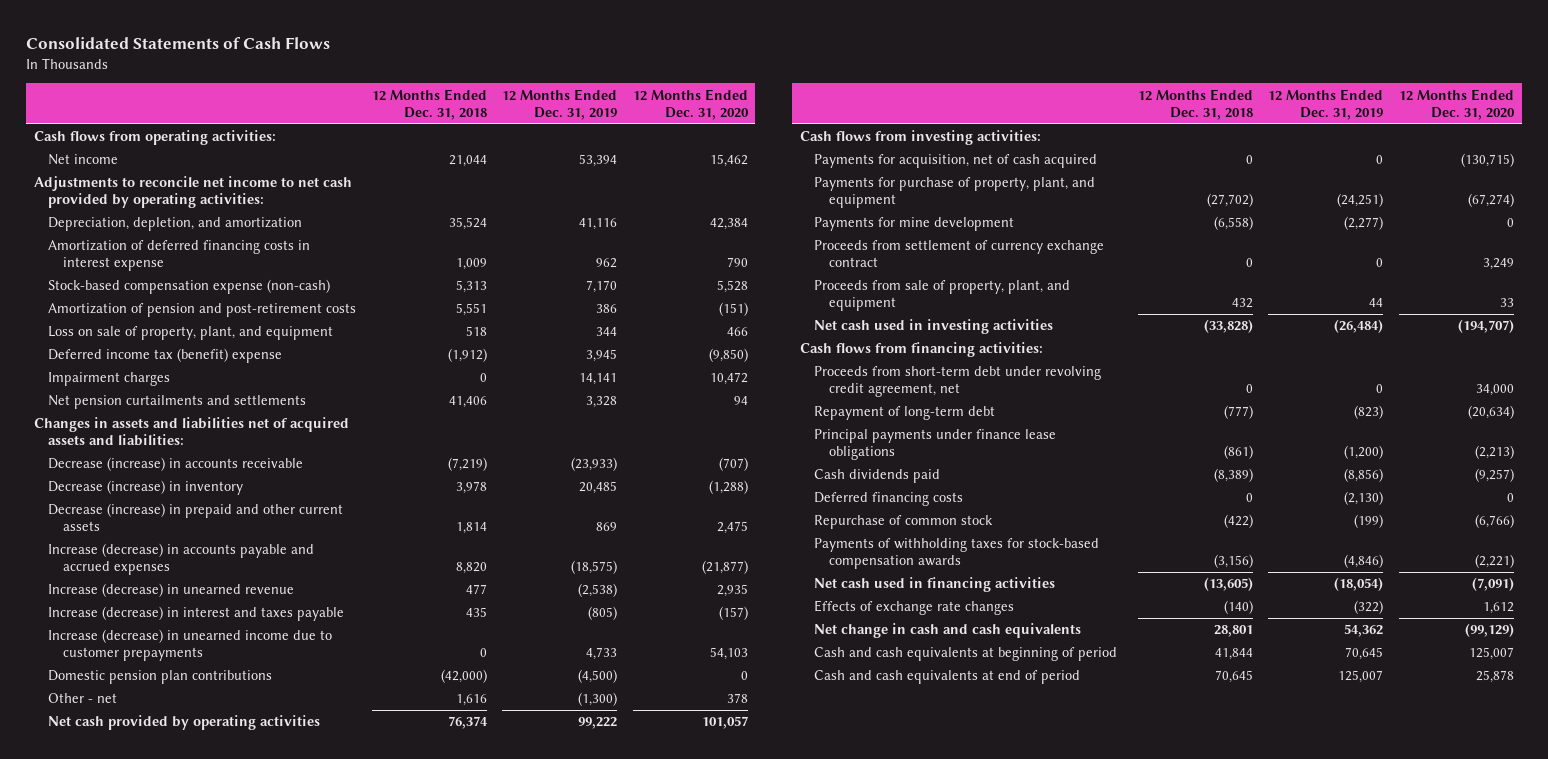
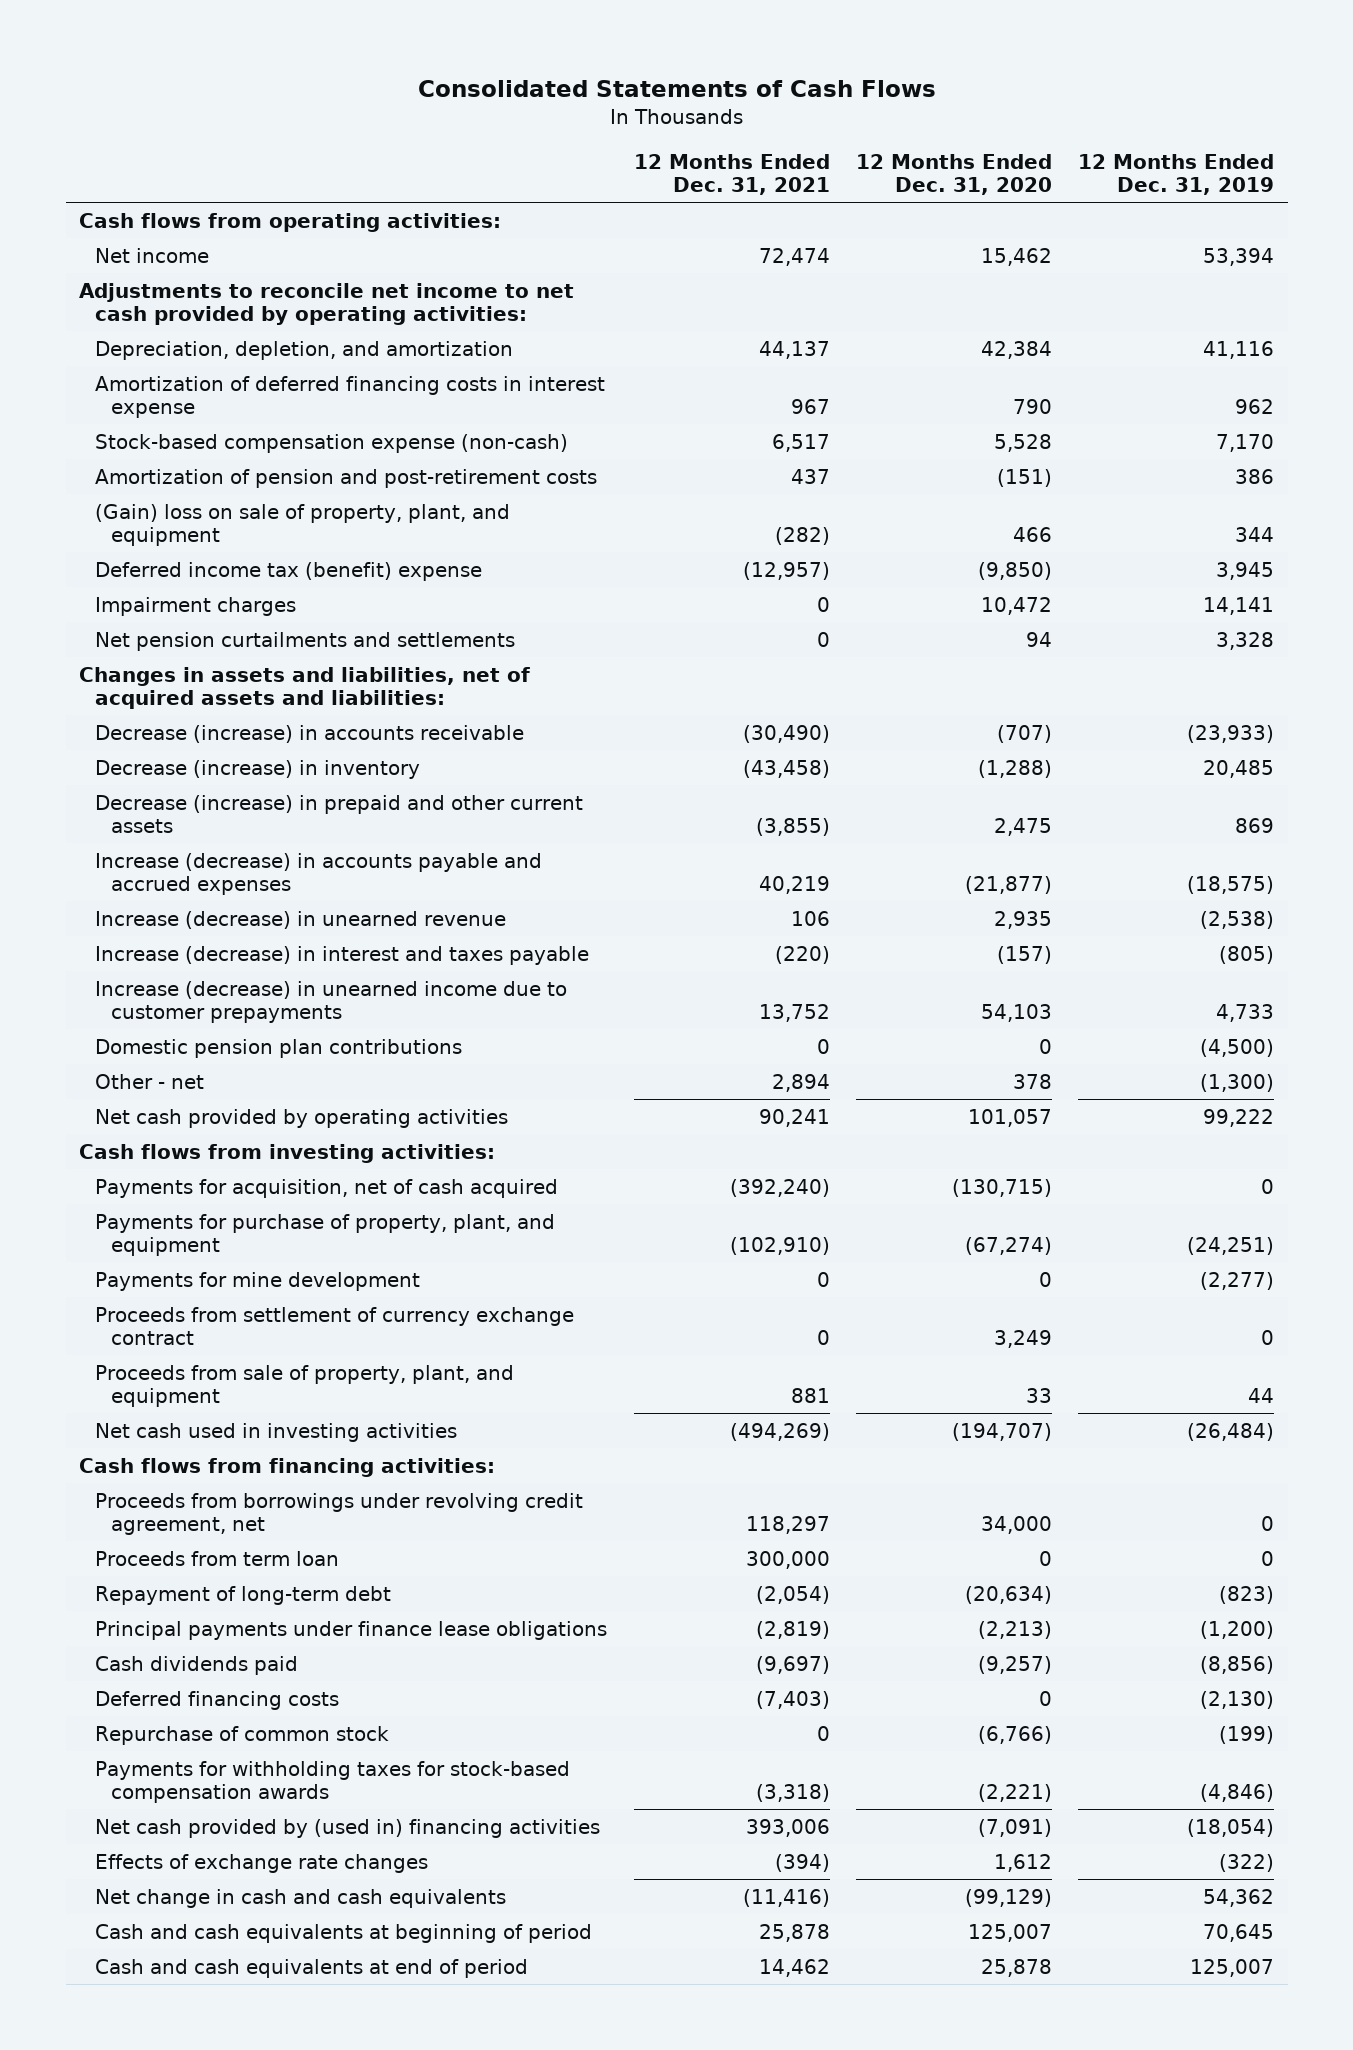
[371,88,487,120] 12 Months Ended Dec. 31, 2018 -> none
none -> [633,153,830,196] 12 Months Ended Dec. 31, 2021
[48,326,334,341] Loss on sale of property, plant, and equipment -> [95,503,511,547] (Gain) loss on sale of property, plant, and equipment
[33,417,349,447] Changes in assets and liabilities net of acquired assets and liabilities: -> [78,666,530,710] Changes in assets and liabilities, net of acquired assets and liabilities:
[814,366,1102,398] Proceeds from short-term debt under revolving credit agreement, net -> [95,1492,584,1536] Proceeds from borrowings under revolving credit agreement, net
none -> [95,1550,340,1566] Proceeds from term loan
[814,538,1100,570] Payments of withholding taxes for stock-based compensation awards -> [95,1760,571,1804] Payments for withholding taxes for stock-based compensation awards
[814,577,1056,593] Net cash used in financing activities -> [95,1818,601,1838] Net cash provided by (used in) financing activities

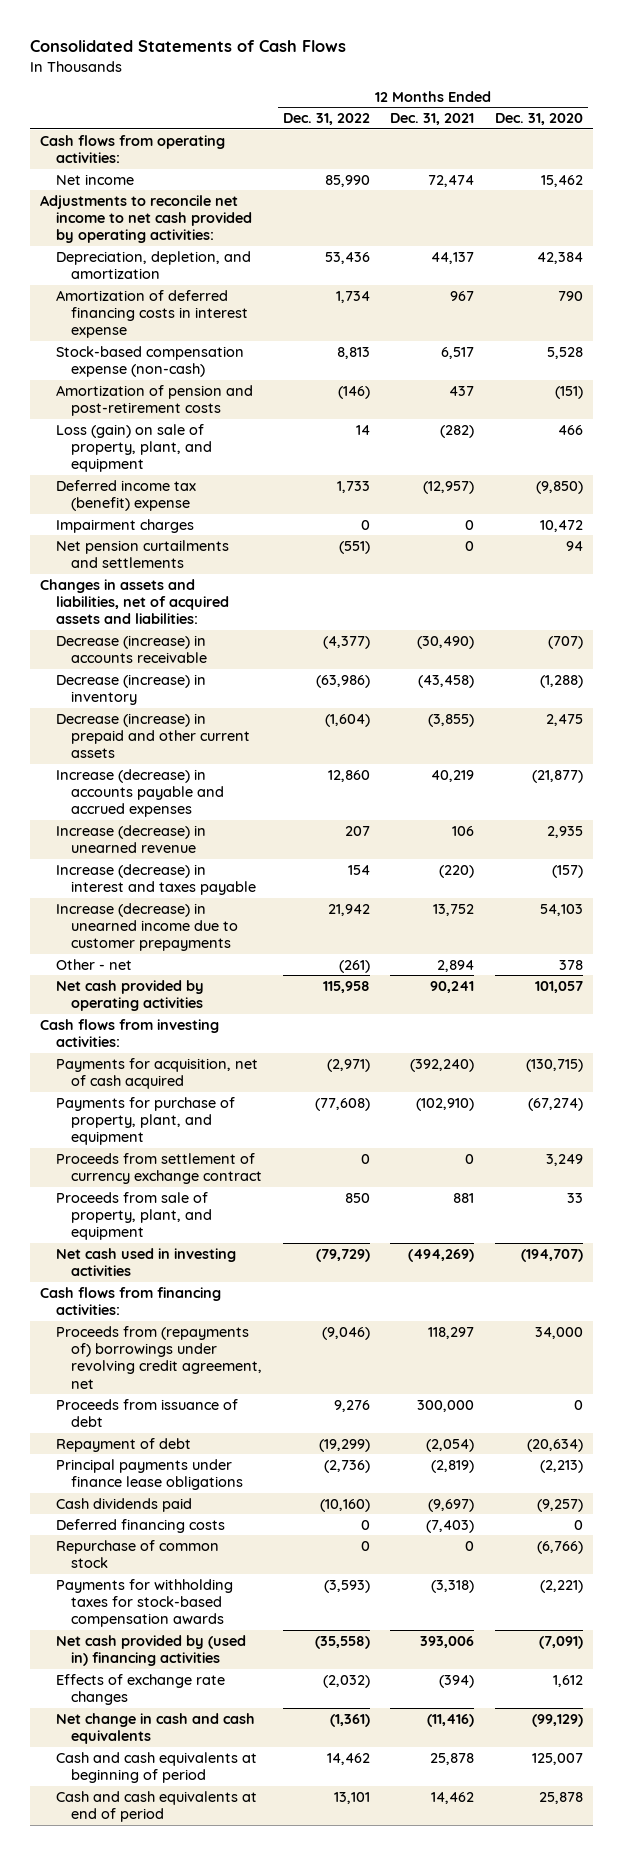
[1078,153,1275,196] 12 Months Ended Dec. 31, 2019 -> none
none -> [282,113,370,126] Dec. 31, 2022
[95,503,511,547] (Gain) loss on sale of property, plant, and equipment -> [55,423,213,473] Loss (gain) on sale of property, plant, and equipment
[95,1038,463,1058] Domestic pension plan contributions -> none
[95,1271,421,1291] Payments for mine development -> none
[95,1550,340,1566] Proceeds from term loan -> none
[95,1492,584,1536] Proceeds from borrowings under revolving credit agreement, net -> [55,1325,263,1389] Proceeds from (repayments of) borrowings under revolving credit agreement, net
none -> [55,1398,238,1428] Proceeds from issuance of debt
[95,1585,392,1605] Repayment of long-term debt -> [55,1437,191,1452] Repayment of debt

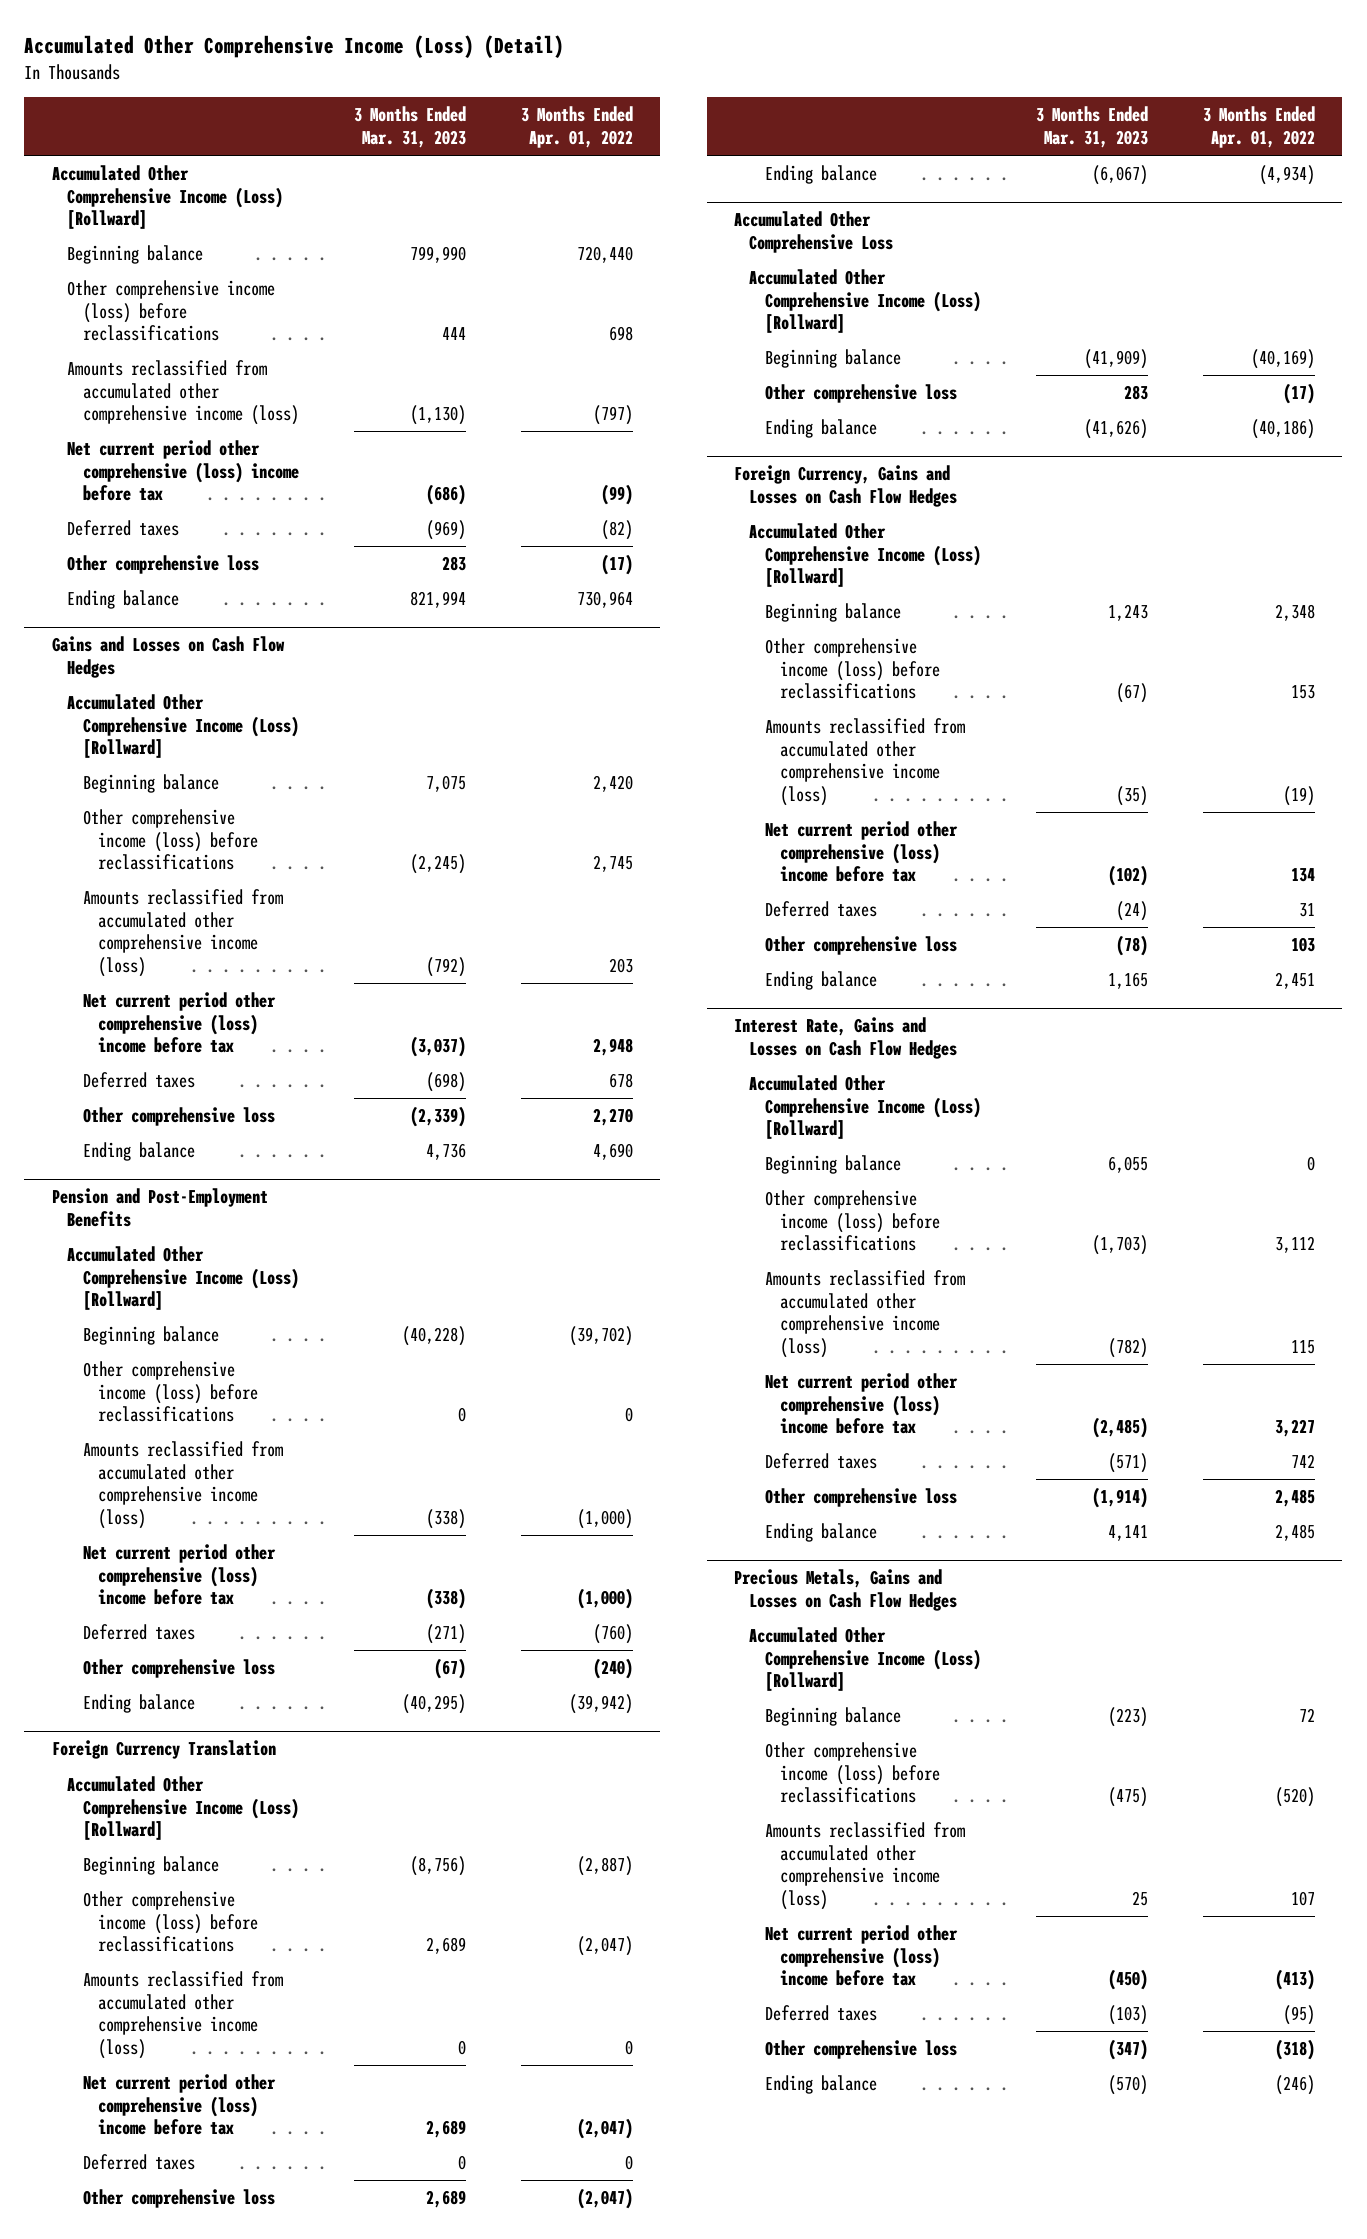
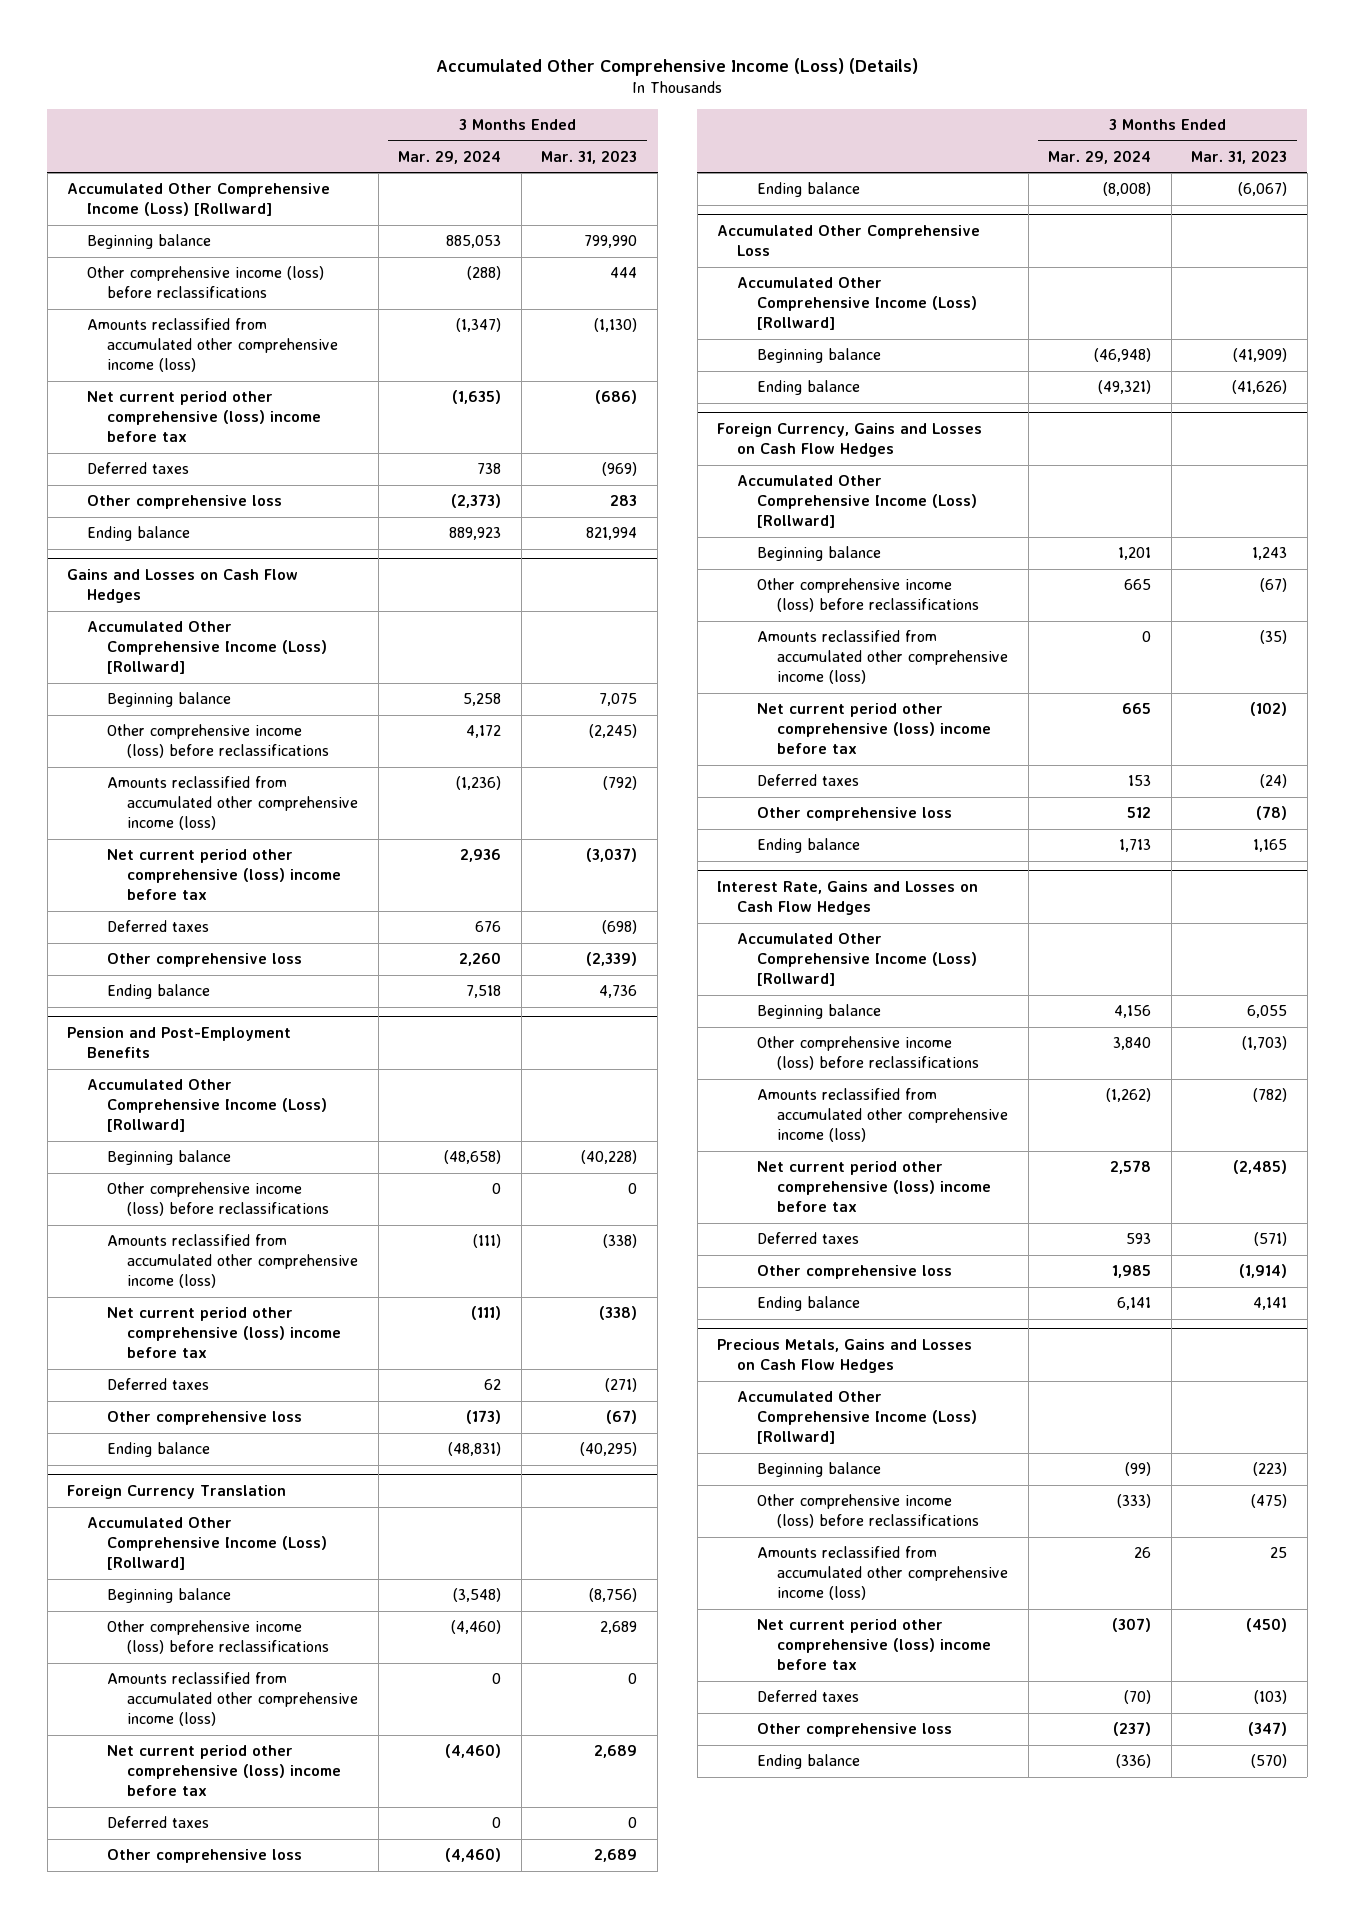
[24,35,565,59] Accumulated Other Comprehensive Income (Loss) (Detail) -> [436,57,919,76] Accumulated Other Comprehensive Income (Loss) (Details)
[520,106,633,148] 3 Months Ended Apr. 01, 2022 -> none
none -> [398,149,502,164] Mar. 29, 2024
[764,384,957,404] Other comprehensive loss -> none

